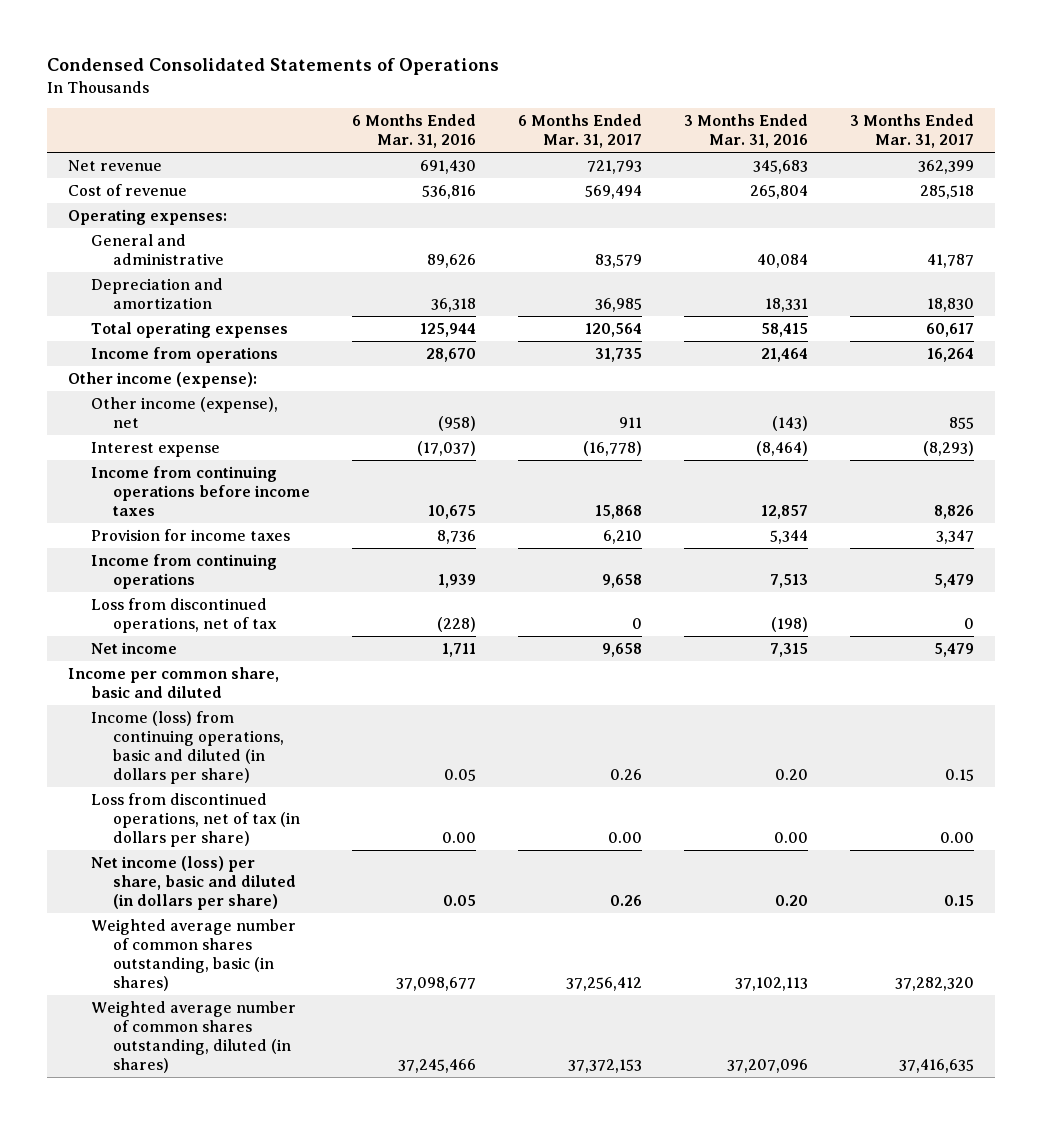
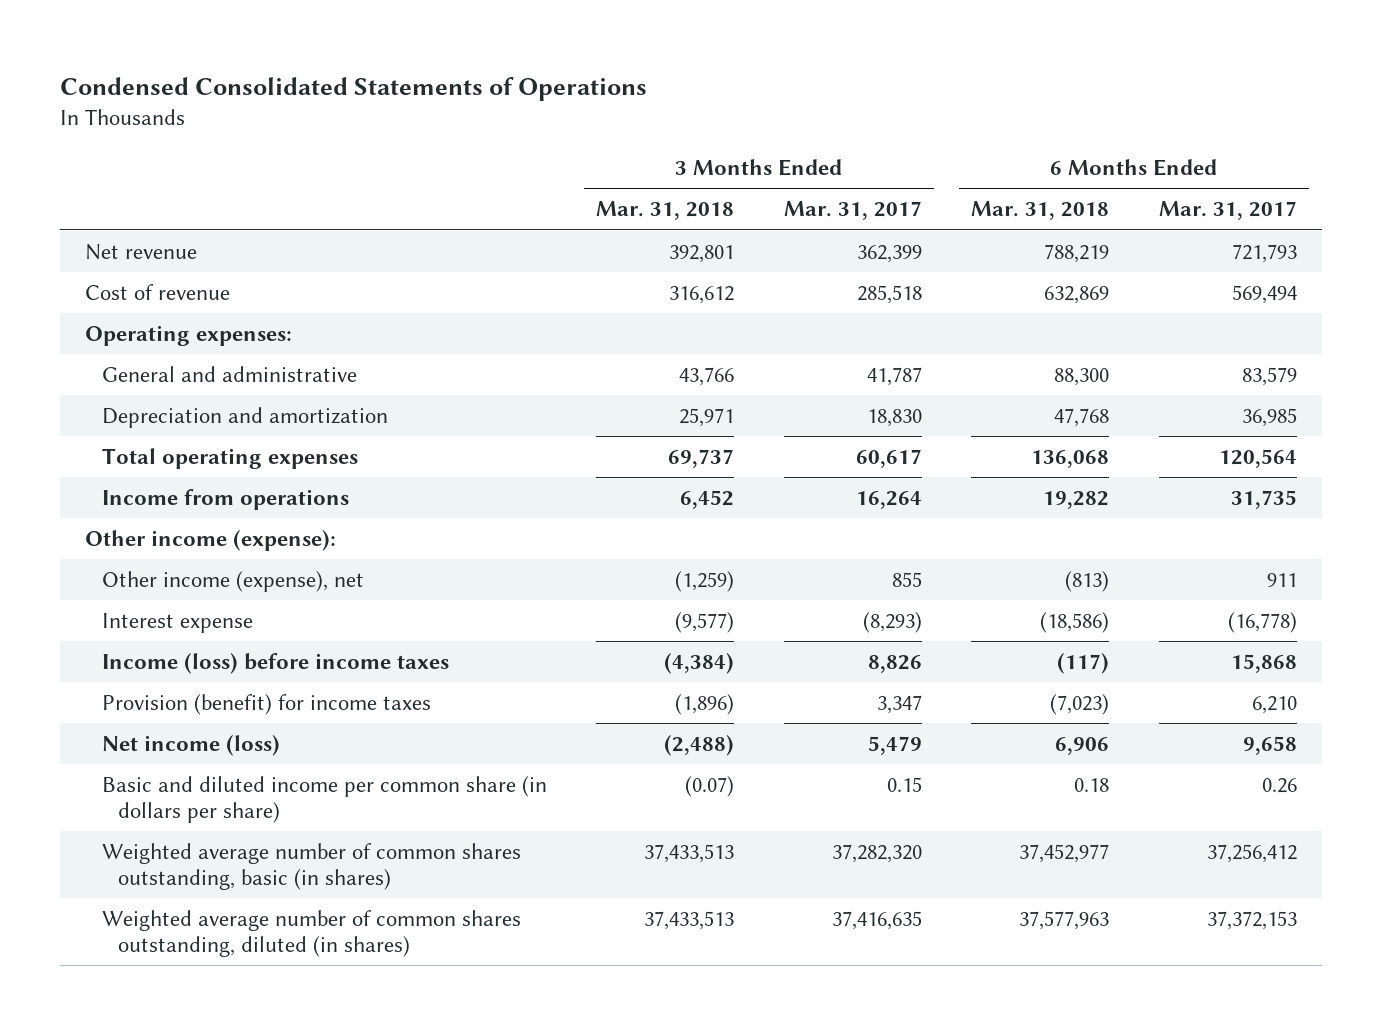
[352,114,477,149] 6 Months Ended Mar. 31, 2016 -> none
[684,114,809,149] 3 Months Ended Mar. 31, 2016 -> none
none -> [596,201,735,221] Mar. 31, 2018
none -> [971,201,1110,221] Mar. 31, 2018
[90,553,277,589] Income from continuing operations -> none
[90,597,278,633] Loss from discontinued operations, net of tax -> none
[67,666,279,698] Income per common share, basic and diluted -> none
[90,710,285,785] Income (loss) from continuing operations, basic and diluted (in dollars per share) -> none
[90,792,301,848] Loss from discontinued operations, net of tax (in dollars per share) -> none
[90,465,311,517] Income from continuing operations before income taxes -> [101,652,449,674] Income (loss) before income taxes
[90,528,290,541] Provision for income taxes -> [101,693,431,715] Provision (benefit) for income taxes
[90,641,177,654] Net income -> [101,734,280,756] Net income (loss)
[90,855,297,911] Net income (loss) per share, basic and diluted (in dollars per share) -> [101,775,547,823] Basic and diluted income per common share (in dollars per share)

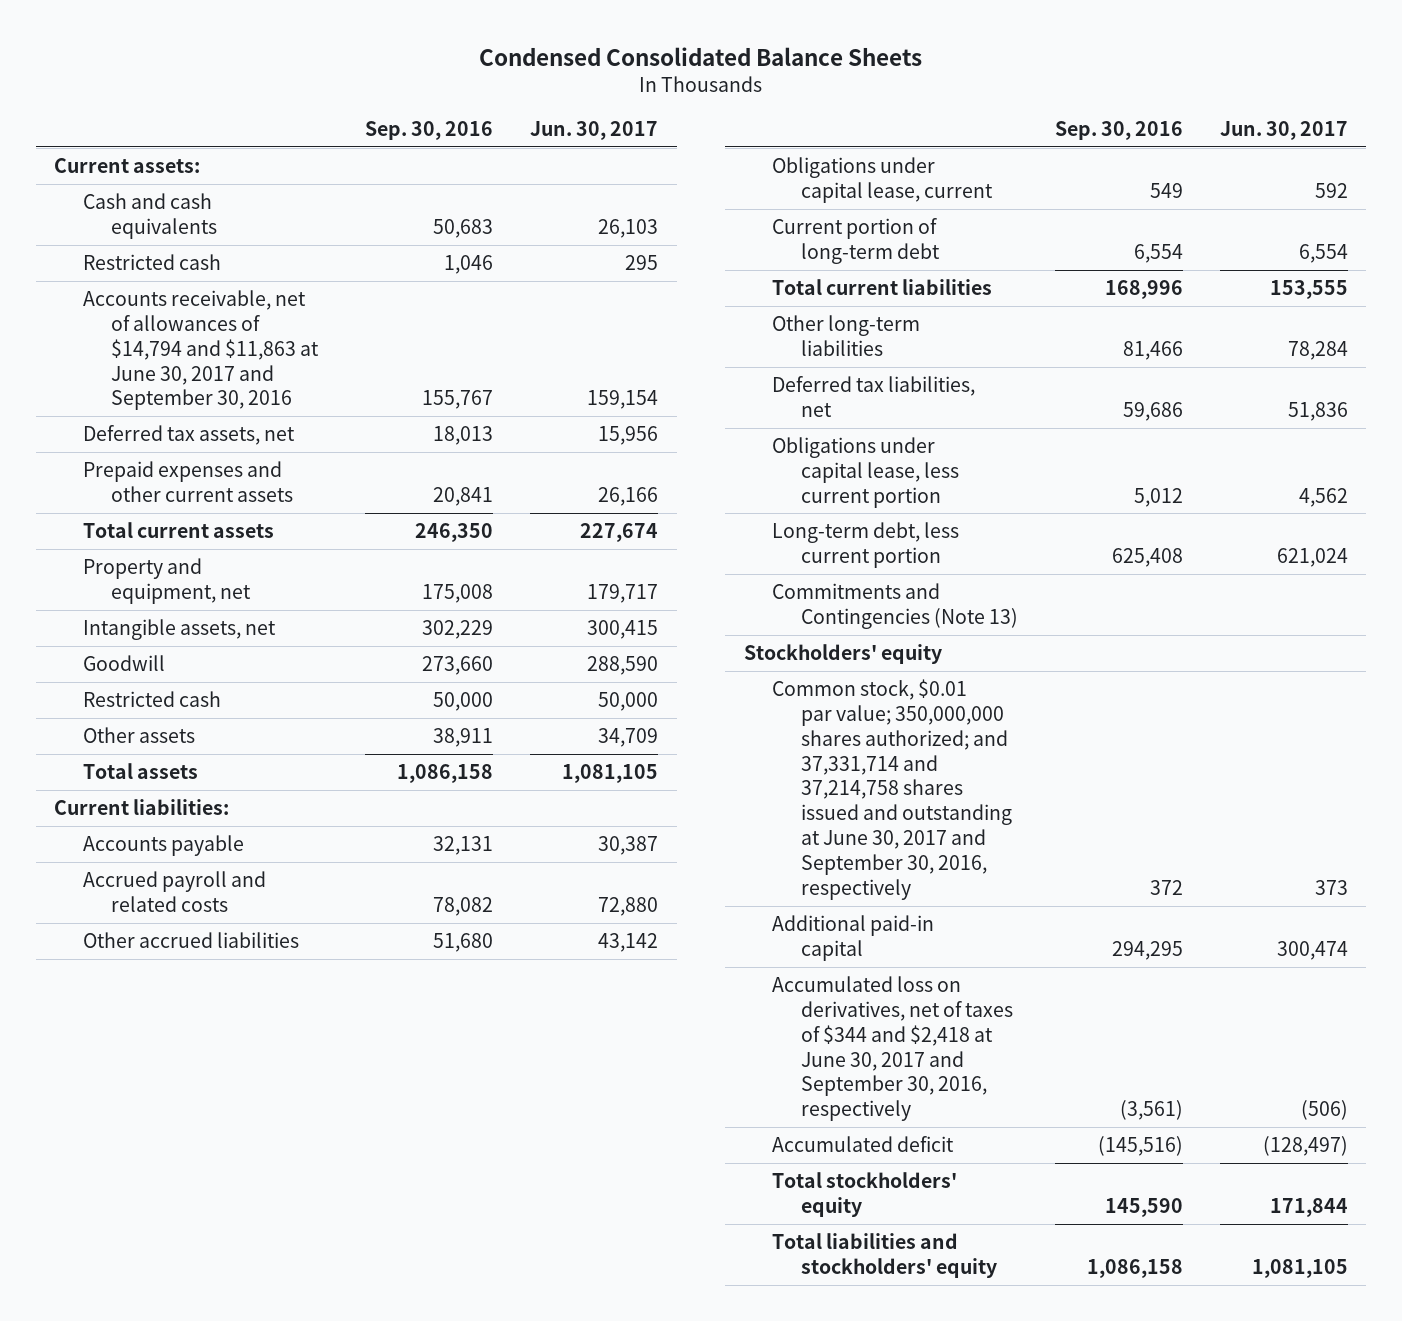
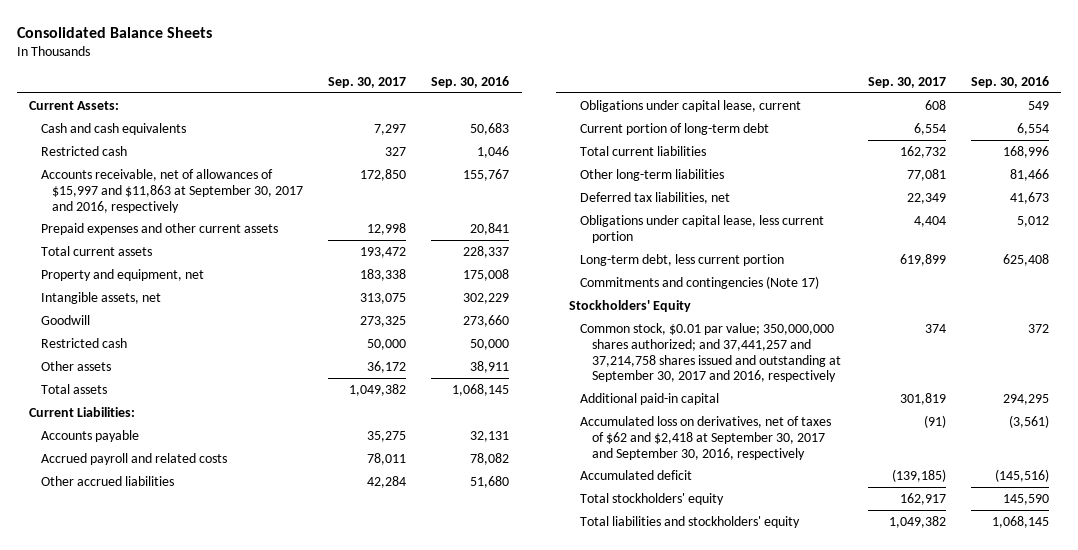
[478,46,922,66] Condensed Consolidated Balance Sheets -> [16,26,212,38] Consolidated Balance Sheets
[530,121,659,141] Jun. 30, 2017 -> none
none -> [328,76,407,88] Sep. 30, 2017
[54,157,201,173] Current assets: -> [29,100,120,110] Current Assets:
[82,424,295,445] Deferred tax assets, net -> none
[82,289,320,411] Accounts receivable, net of allowances of $14,794 and $11,863 at June 30, 2017 and September 30, 2016 -> [40,168,304,213] Accounts receivable, net of allowances of $15,997 and $11,863 at September 30, 2017 and 2016, respectively
[415,522,494,542] 246,350 -> [463,245,510,258] 228,337
[397,763,494,783] 1,086,158 -> [452,383,510,396] 1,068,145
[54,798,230,815] Current liabilities: -> [29,406,136,417] Current Liabilities:
[1122,401,1183,421] 59,686 -> [1009,191,1049,204] 41,673
[772,582,1018,629] Commitments and Contingencies (Note 13) -> [580,275,820,289] Commitments and contingencies (Note 17)
[743,643,942,664] Stockholders' equity -> [568,299,691,312] Stockholders' Equity
[772,678,1012,900] Common stock, $0.01 par value; 350,000,000 shares authorized; and 37,331,714 and 37,214,758 shares issued and outstanding at June 30, 2017 and September 30, 2016, respectively -> [580,322,841,383] Common stock, $0.01 par value; 350,000,000 shares authorized; and 37,441,257 and 37,214,758 shares issued and outstanding at September 30, 2017 and 2016, respectively
[772,975,1013,1122] Accumulated loss on derivatives, net of taxes of $344 and $2,418 at June 30, 2017 and September 30, 2016, respectively -> [580,415,832,460] Accumulated loss on derivatives, net of taxes of $62 and $2,418 at September 30, 2017 and September 30, 2016, respectively
[1086,1258,1183,1278] 1,086,158 -> [991,515,1049,528] 1,068,145

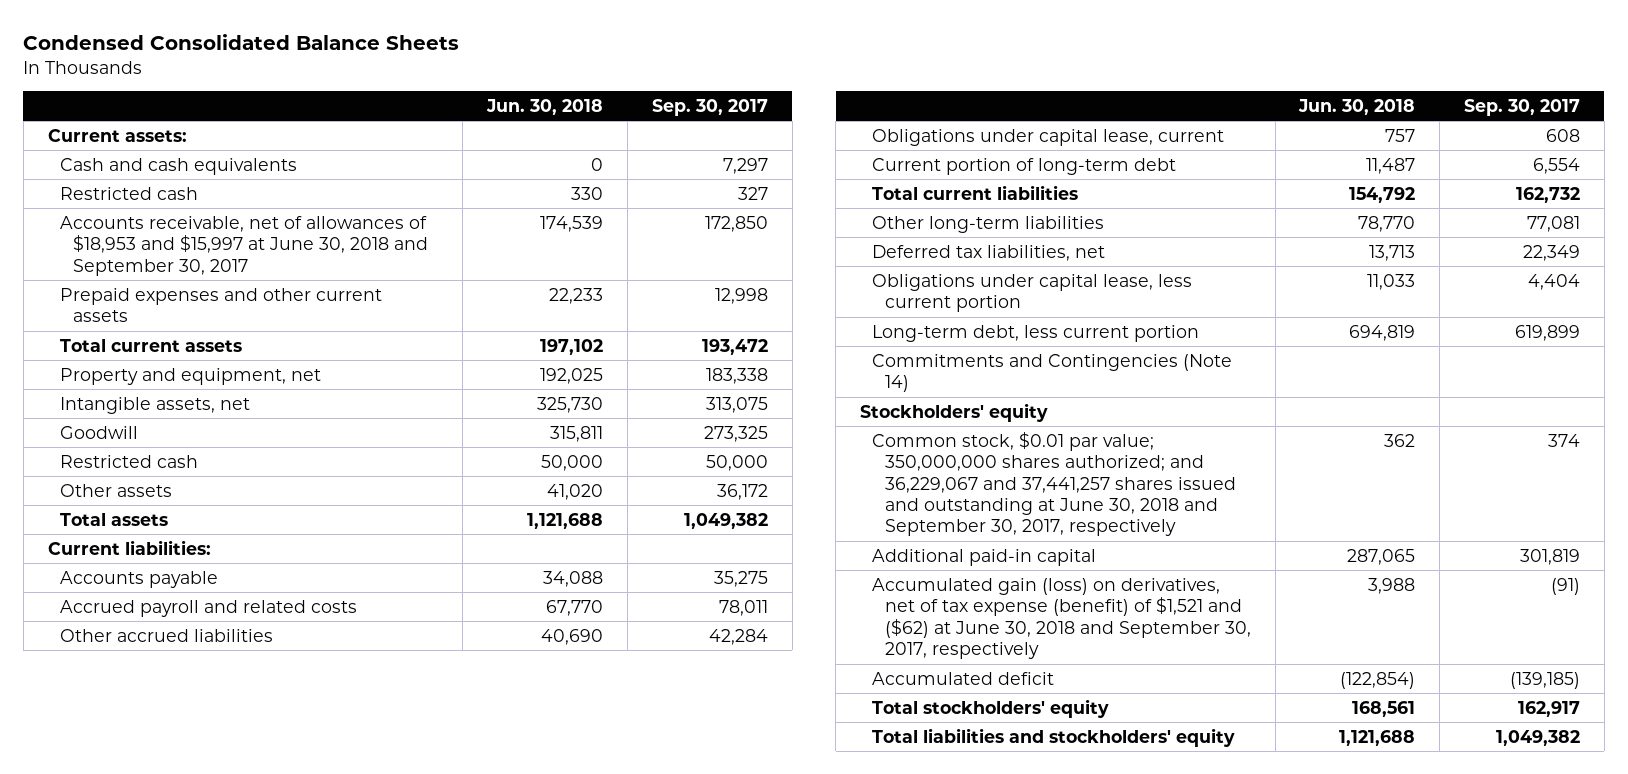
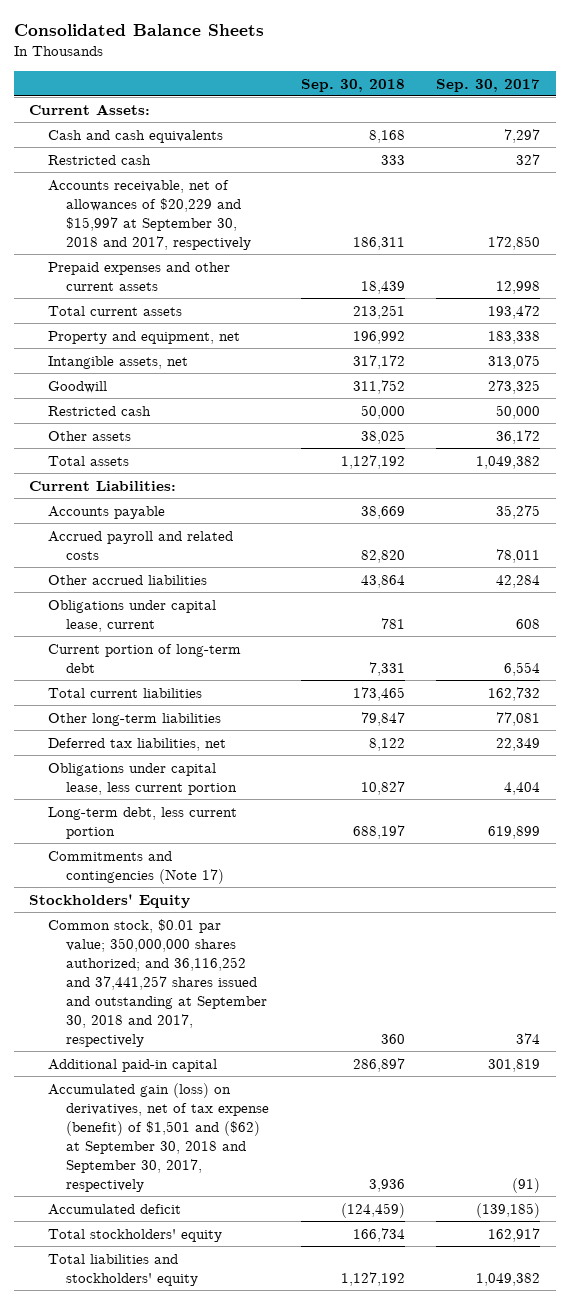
[23,34,460,51] Condensed Consolidated Balance Sheets -> [13,24,264,37] Consolidated Balance Sheets
[486,98,604,115] Jun. 30, 2018 -> none
none -> [300,78,405,92] Sep. 30, 2018
[47,128,187,142] Current assets: -> [29,103,151,115] Current Assets:
[60,215,428,276] Accounts receivable, net of allowances of $18,953 and $15,997 at June 30, 2018 and September 30, 2017 -> [47,179,252,250] Accounts receivable, net of allowances of $20,229 and $15,997 at September 30, 2018 and 2017, respectively
[47,539,211,555] Current liabilities: -> [29,480,177,491] Current Liabilities:
[872,353,1233,393] Commitments and Contingencies (Note 14) -> [47,850,225,884] Commitments and contingencies (Note 17)
[859,402,1048,422] Stockholders' equity -> [29,893,191,908] Stockholders' Equity
[872,431,1236,537] Common stock, $0.01 par value; 350,000,000 shares authorized; and 36,229,067 and 37,441,257 shares issued and outstanding at June 30, 2018 and September 30, 2017, respectively -> [47,918,268,1047] Common stock, $0.01 par value; 350,000,000 shares authorized; and 36,116,252 and 37,441,257 shares issued and outstanding at September 30, 2018 and 2017, respectively
[872,577,1251,659] Accumulated gain (loss) on derivatives, net of tax expense (benefit) of $1,521 and ($62) at June 30, 2018 and September 30, 2017, respectively -> [47,1082,270,1192] Accumulated gain (loss) on derivatives, net of tax expense (benefit) of $1,501 and ($62) at September 30, 2018 and September 30, 2017, respectively

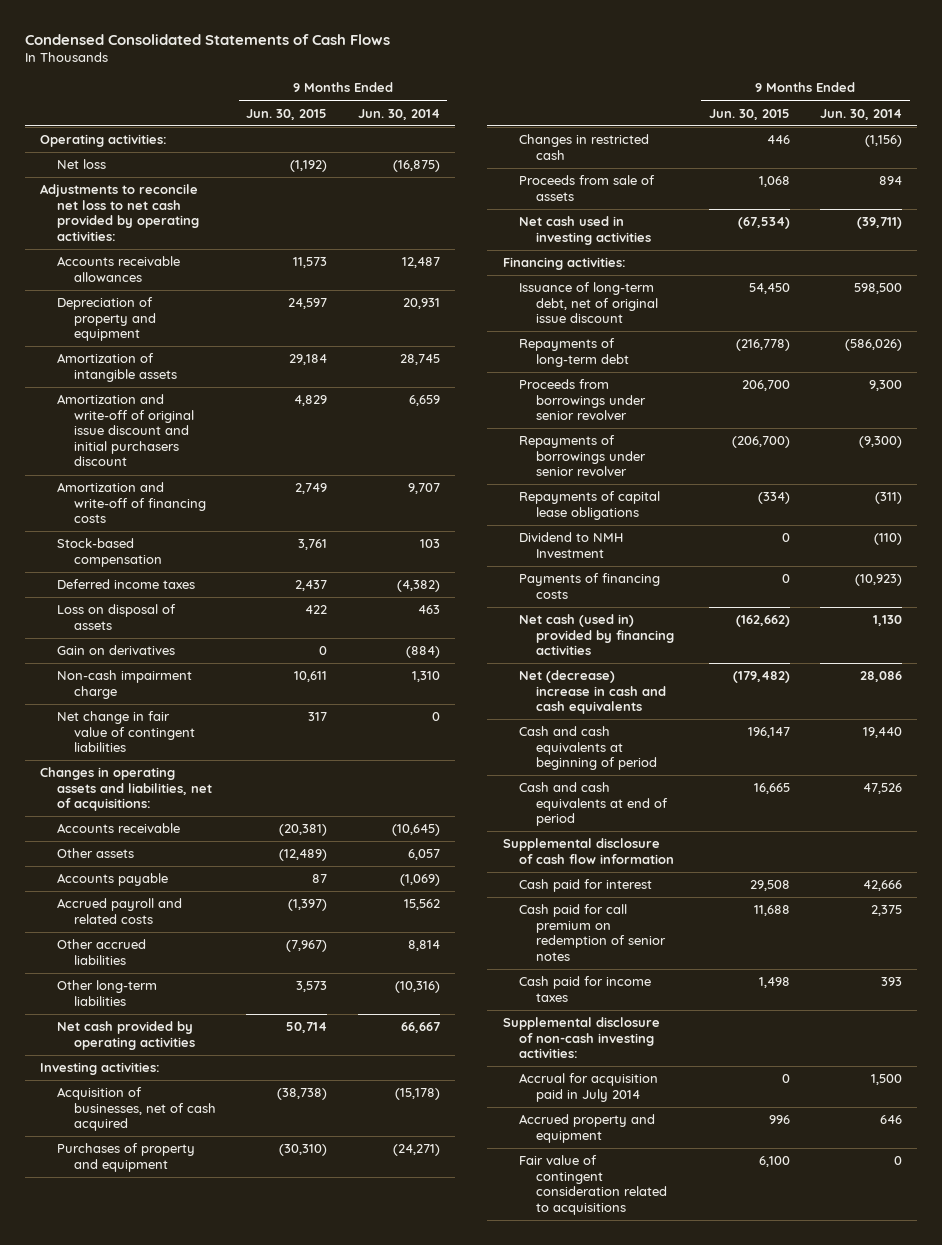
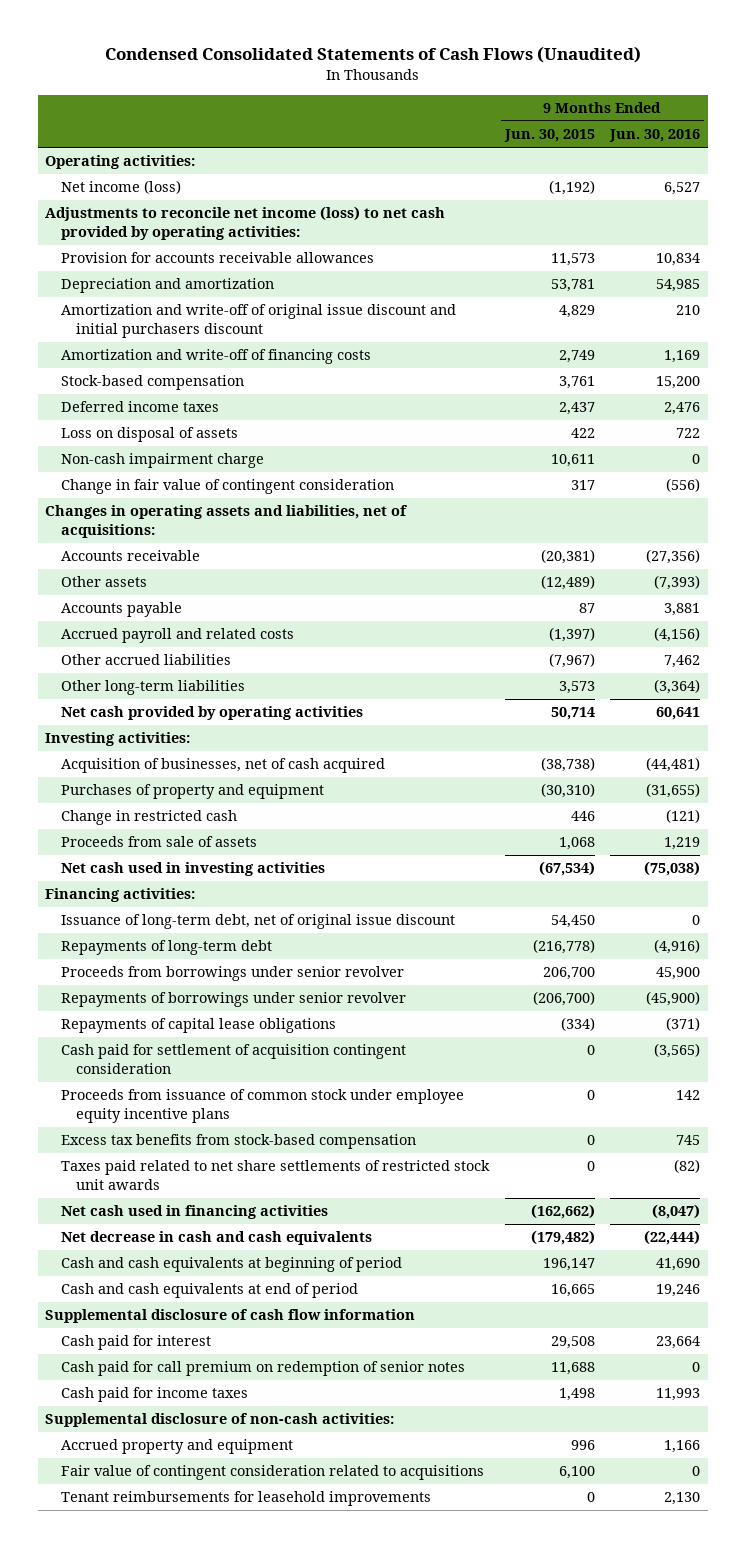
[24,33,390,45] Condensed Consolidated Statements of Cash Flows -> [104,46,641,64] Condensed Consolidated Statements of Cash Flows (Unaudited)
[357,108,440,120] Jun. 30, 2014 -> none
none -> [609,129,701,143] Jun. 30, 2016
[57,353,177,382] Amortization of intangible assets -> none
[57,159,107,170] Net loss -> [60,180,181,195] Net income (loss)
[40,184,200,241] Adjustments to reconcile net loss to net cash provided by operating activities: -> [45,206,446,241] Adjustments to reconcile net income (loss) to net cash provided by operating activities:
[57,256,181,282] Accounts receivable allowances -> [60,252,374,264] Provision for accounts receivable allowances
[57,297,156,342] Depreciation of property and equipment -> [60,278,274,294] Depreciation and amortization
[288,298,328,310] 24,597 -> [550,279,595,293] 53,781
[57,645,176,656] Gain on derivatives -> none
[57,711,195,753] Net change in fair value of contingent liabilities -> [60,479,394,495] Change in fair value of contingent consideration
[519,134,650,160] Changes in restricted cash -> [60,810,237,826] Change in restricted cash
[519,532,624,558] Dividend to NMH Investment -> none
[519,573,661,599] Payments of financing costs -> none
none -> [60,1044,406,1075] Cash paid for settlement of acquisition contingent consideration
none -> [60,1089,464,1124] Proceeds from issuance of common stock under employee equity incentive plans
none -> [60,1134,416,1150] Excess tax benefits from stock-based compensation
none -> [60,1160,490,1191] Taxes paid related to net share settlements of restricted stock unit awards
[519,614,675,656] Net cash (used in) provided by financing activities -> [60,1205,328,1220] Net cash used in financing activities
[519,670,667,715] Net (decrease) increase in cash and cash equivalents -> [60,1231,372,1246] Net decrease in cash and cash equivalents
[519,1073,659,1102] Accrual for acquisition paid in July 2014 -> none
[502,1017,660,1059] Supplemental disclosure of non-cash investing activities: -> [45,1413,395,1428] Supplemental disclosure of non-cash activities:
none -> [60,1491,431,1507] Tenant reimbursements for leasehold improvements

